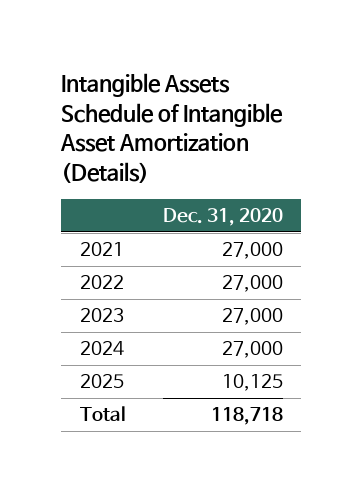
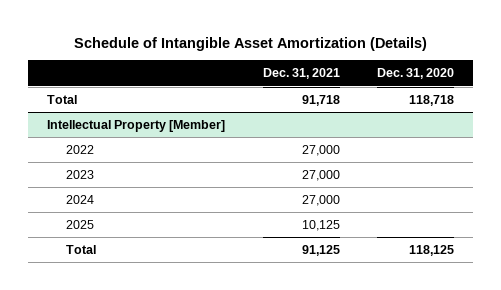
[60,72,284,183] Intangible Assets Schedule of Intangible Asset Amortization (Details) -> [73,36,427,51] Schedule of Intangible Asset Amortization (Details)
none -> [262,68,340,80] Dec. 31, 2021
[79,242,124,257] 2021 -> none
[79,275,124,290] 2022 -> none
[79,308,124,323] 2023 -> none
[79,341,124,356] 2024 -> none
[79,374,124,389] 2025 -> none
none -> [46,120,225,133] Intellectual Property [Member]
none -> [66,145,95,155] 2022
none -> [66,170,95,180] 2023
none -> [66,195,95,205] 2024
none -> [66,220,95,230] 2025
none -> [66,245,97,255] Total

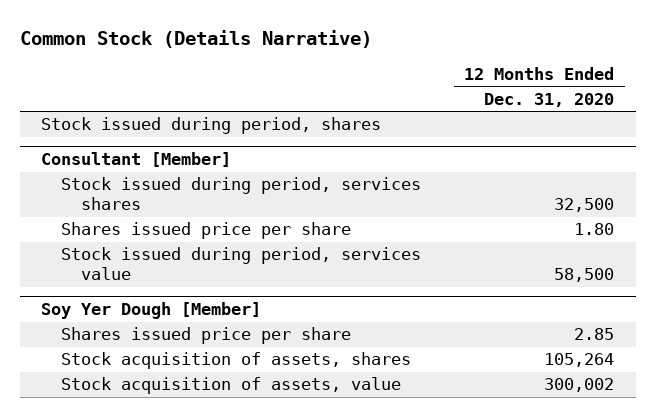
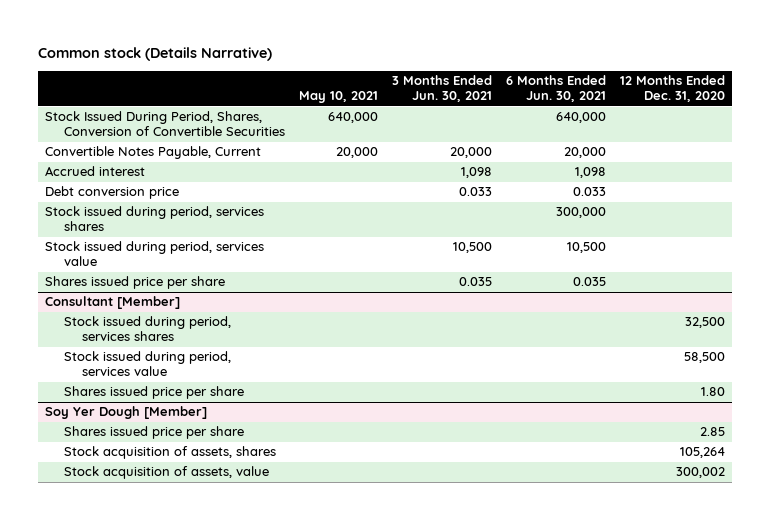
[19,29,372,48] Common Stock (Details Narrative) -> [38,47,273,62] Common stock (Details Narrative)
none -> [298,91,378,104] May 10, 2021
none -> [391,75,492,103] 3 Months Ended Jun. 30, 2021
none -> [505,75,606,103] 6 Months Ended Jun. 30, 2021
none -> [45,111,285,137] Stock Issued During Period, Shares, Conversion of Convertible Securities
none -> [45,146,262,160] Convertible Notes Payable, Current
none -> [45,166,146,177] Accrued interest
none -> [45,186,180,200] Debt conversion price
[41,117,382,135] Stock issued during period, shares -> [45,206,265,232] Stock issued during period, services shares
none -> [45,241,265,267] Stock issued during period, services value
none -> [45,276,226,290] Shares issued price per share
[61,222,352,240] Shares issued price per share -> [63,386,244,400] Shares issued price per share

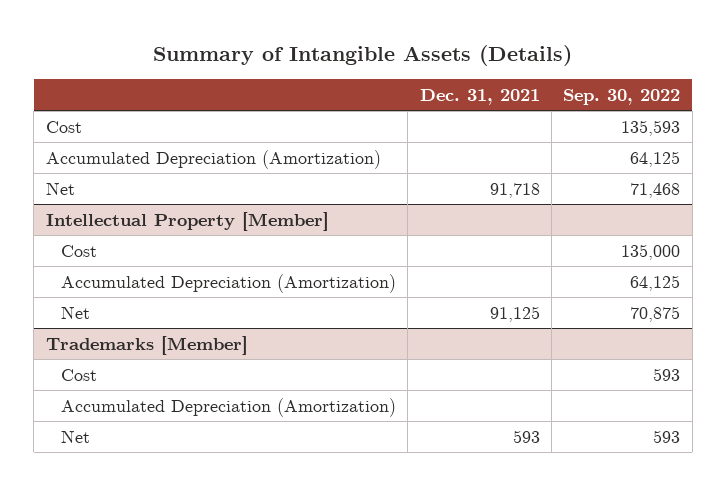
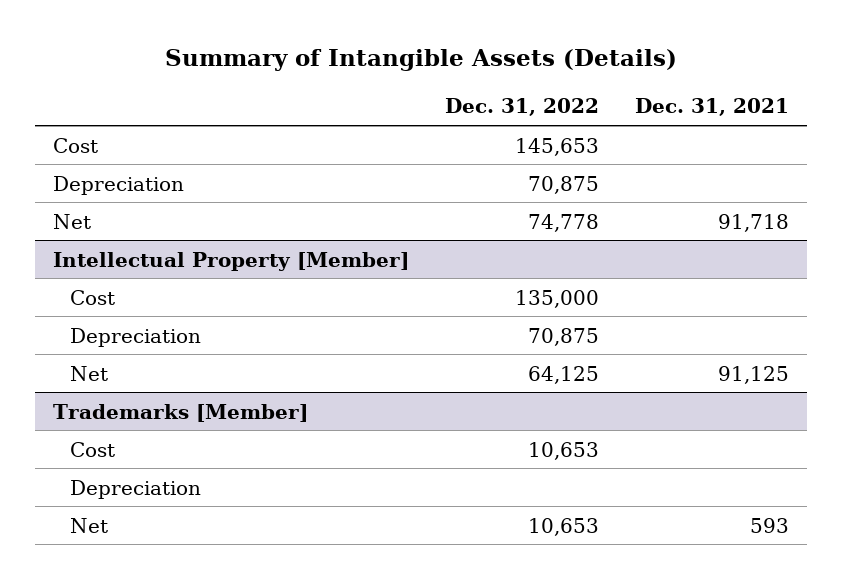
[563,88,681,105] Sep. 30, 2022 -> none
none -> [445,98,600,117] Dec. 31, 2022
[45,149,381,169] Accumulated Depreciation (Amortization) -> [53,175,185,195] Depreciation
[60,273,396,293] Accumulated Depreciation (Amortization) -> [69,327,201,347] Depreciation
[60,397,396,417] Accumulated Depreciation (Amortization) -> [69,479,201,499] Depreciation

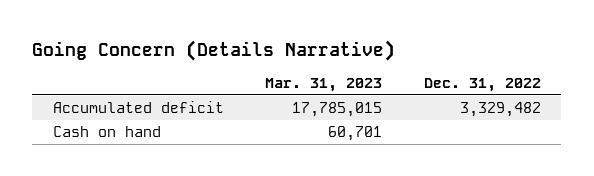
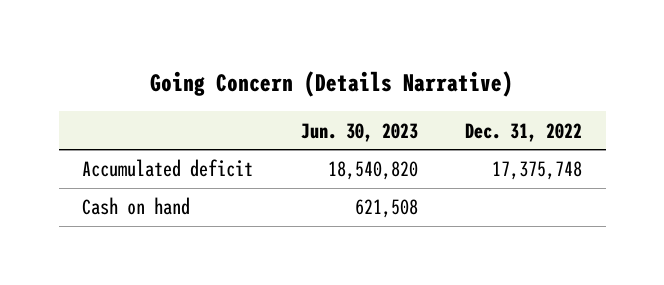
[265,78,383,93] Mar. 31, 2023 -> none
none -> [300,122,418,142] Jun. 30, 2023
[459,102,541,118] 3,329,482 -> [491,161,582,181] 17,375,748

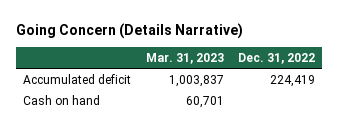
[300,122,418,142] Jun. 30, 2023 -> none
none -> [145,53,224,65] Mar. 31, 2023
[491,161,582,181] 17,375,748 -> [269,74,315,87] 224,419

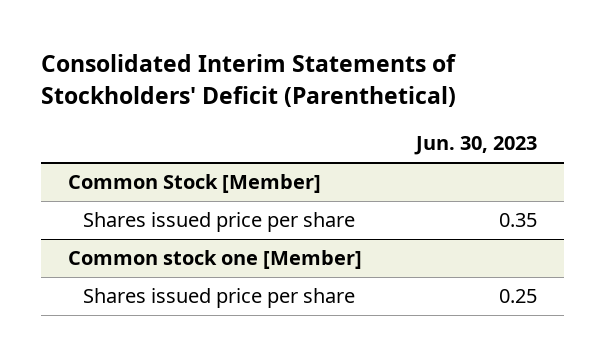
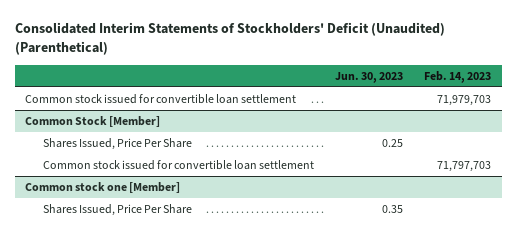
[41,54,457,107] Consolidated Interim Statements of Stockholders' Deficit (Parenthetical) -> [14,22,445,56] Consolidated Interim Statements of Stockholders' Deficit (Unaudited) (Parenthetical)
none -> [424,70,492,83] Feb. 14, 2023
none -> [25,94,297,105] Common stock issued for convertible loan settlement
[83,212,356,233] Shares issued price per share -> [42,138,192,151] Shares Issued, Price Per Share
[499,213,538,228] 0.35 -> [382,139,404,148] 0.25
none -> [42,160,314,171] Common stock issued for convertible loan settlement
[83,288,356,309] Shares issued price per share -> [42,204,192,217] Shares Issued, Price Per Share
[499,289,538,304] 0.25 -> [382,205,404,214] 0.35

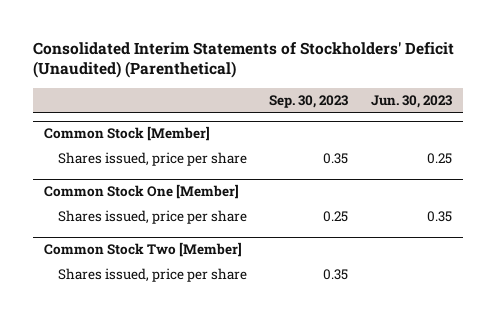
[424,70,492,83] Feb. 14, 2023 -> none
none -> [269,94,349,108] Sep. 30, 2023
[25,94,297,105] Common stock issued for convertible loan settlement -> none
[42,160,314,171] Common stock issued for convertible loan settlement -> none
[42,138,192,151] Shares Issued, Price Per Share -> [58,152,248,167] Shares issued, price per share
[25,182,181,194] Common stock one [Member] -> [43,184,239,200] Common Stock One [Member]
[42,204,192,217] Shares Issued, Price Per Share -> [58,210,248,225] Shares issued, price per share
none -> [43,242,242,258] Common Stock Two [Member]
none -> [58,268,248,283] Shares issued, price per share

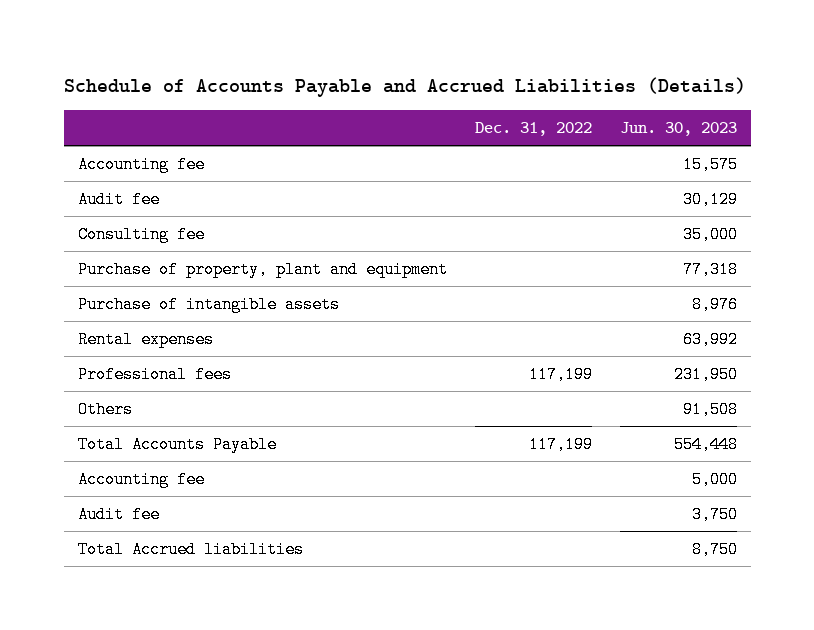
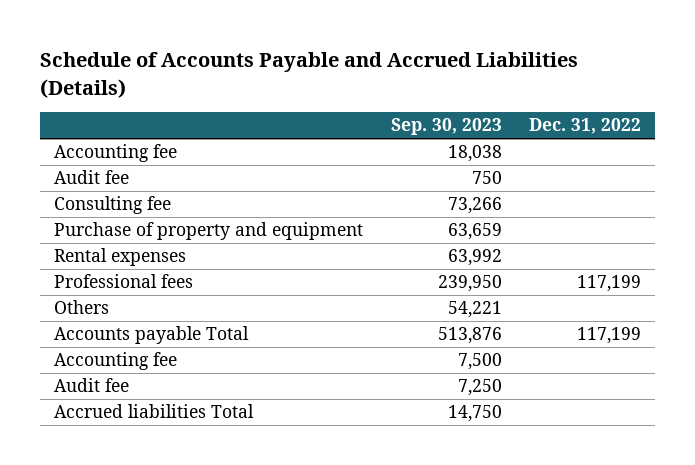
[619,122,737,137] Jun. 30, 2023 -> none
none -> [390,118,502,136] Sep. 30, 2023
[77,296,340,314] Purchase of intangible assets -> none
[77,261,448,279] Purchase of property, plant and equipment -> [53,222,363,241] Purchase of property and equipment
[77,436,277,454] Total Accounts Payable -> [53,326,249,345] Accounts payable Total
[77,541,304,559] Total Accrued liabilities -> [53,404,254,419] Accrued liabilities Total

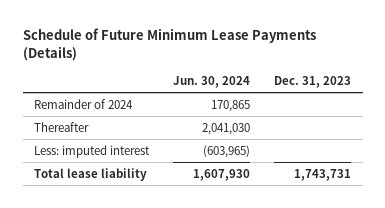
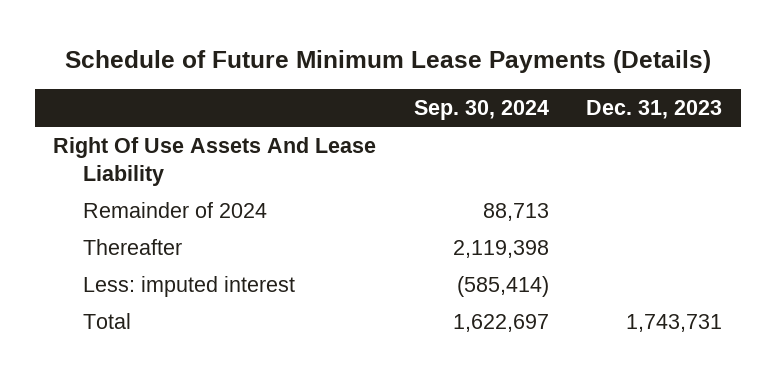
[173,76,251,89] Jun. 30, 2024 -> none
none -> [413,100,549,121] Sep. 30, 2024
none -> [53,136,377,186] Right Of Use Assets And Lease Liability
[34,167,148,181] Total lease liability -> [83,312,132,329] Total

